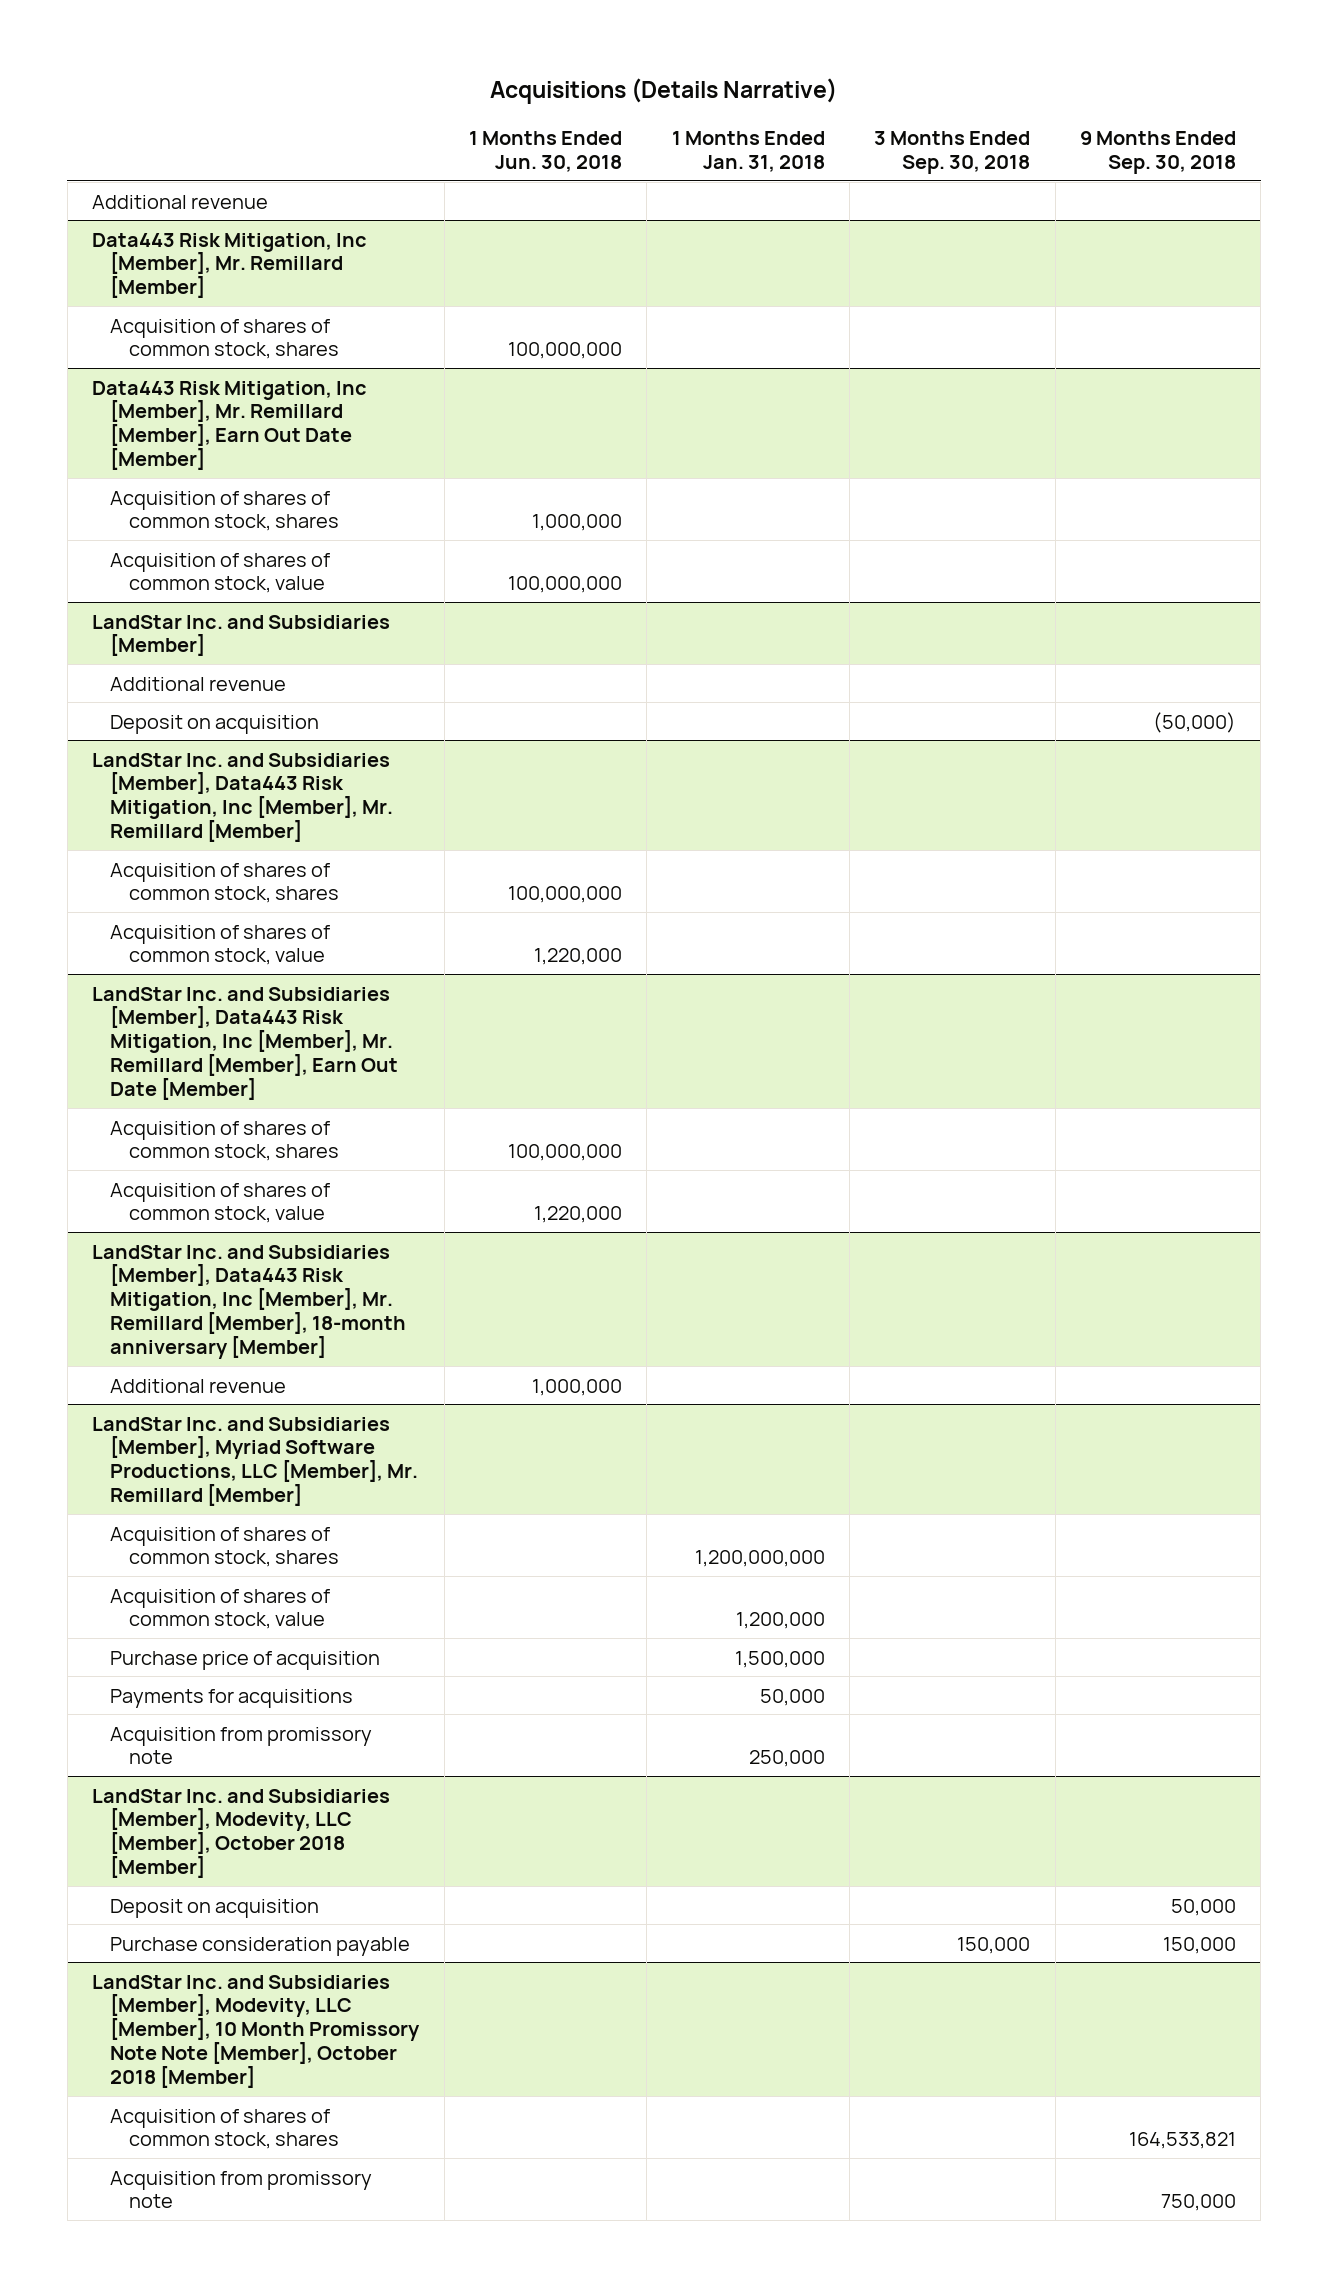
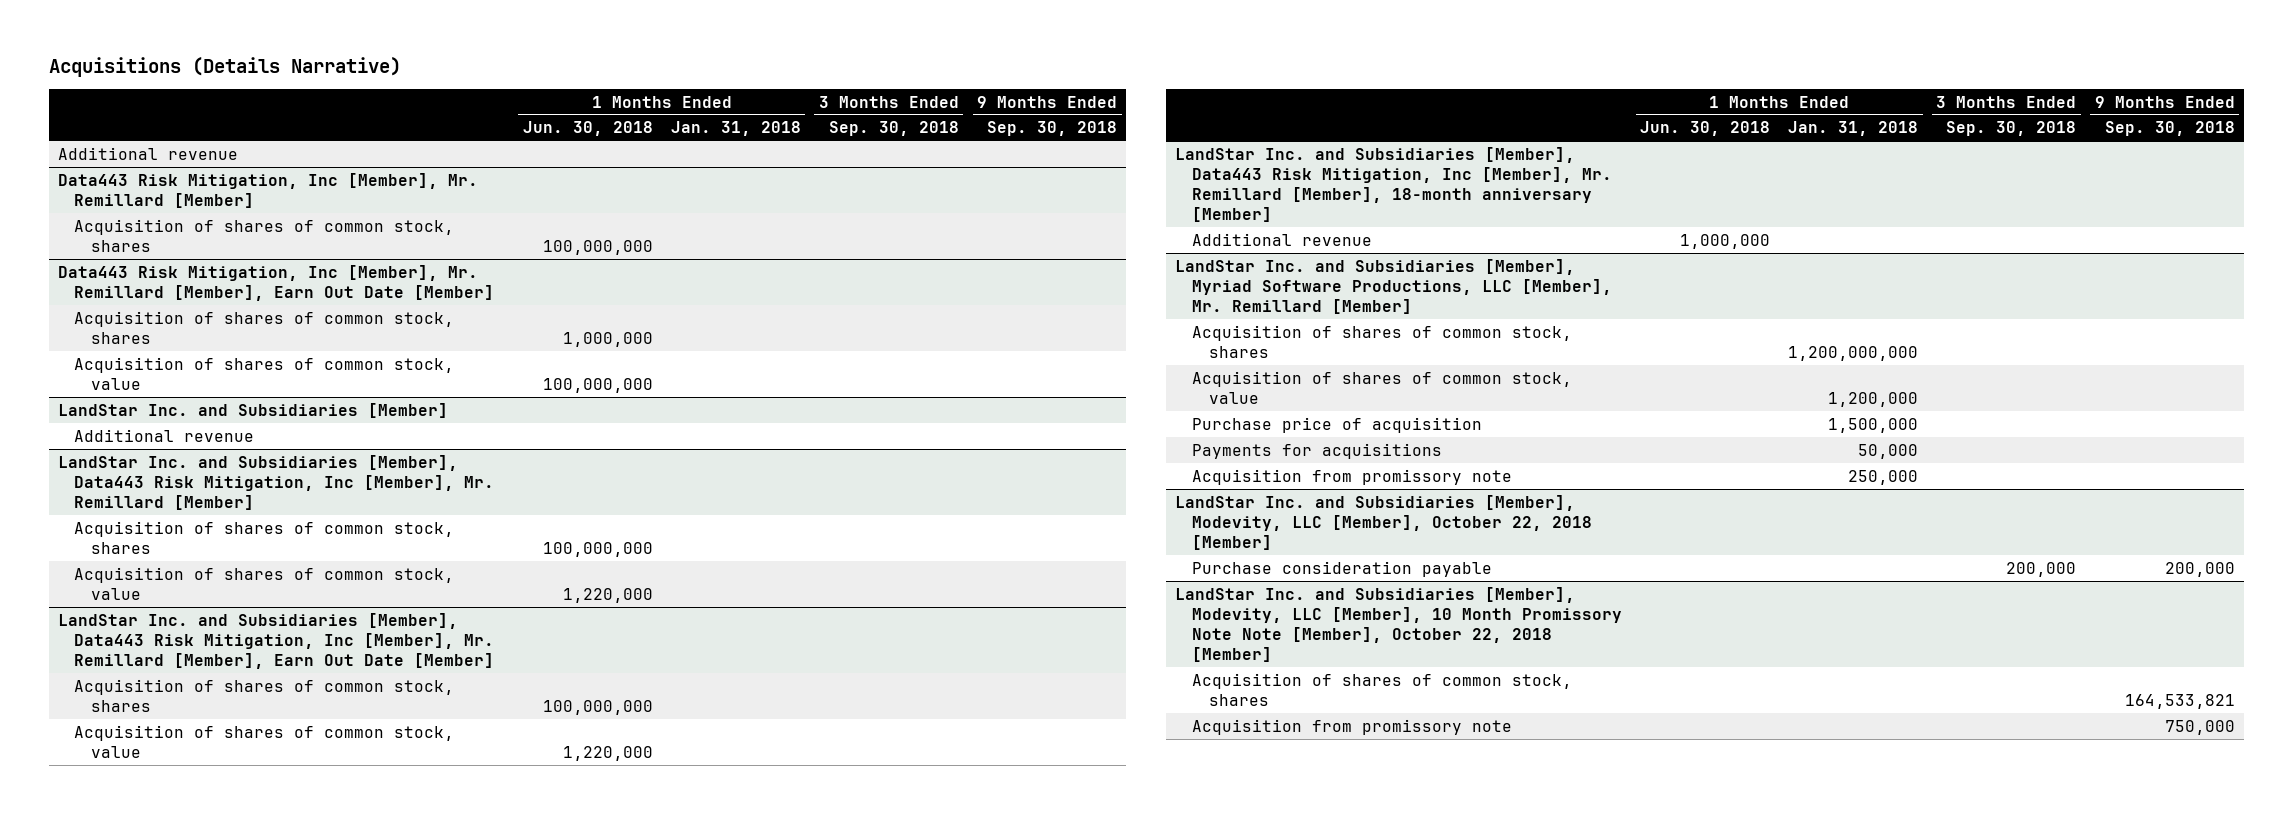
[110,714,320,734] Deposit on acquisition -> none
[110,1898,320,1918] Deposit on acquisition -> none
[91,1788,390,1879] LandStar Inc. and Subsidiaries [Member], Modevity, LLC [Member], October 2018 [Member] -> [1175,494,1592,550] LandStar Inc. and Subsidiaries [Member], Modevity, LLC [Member], October 22, 2018 [Member]
[957,1936,1031,1954] 150,000 -> [2006,561,2077,577] 200,000
[1162,1936,1236,1954] 150,000 -> [2164,561,2235,577] 200,000
[91,1974,421,2088] LandStar Inc. and Subsidiaries [Member], Modevity, LLC [Member], 10 Month Promissory Note Note [Member], October 2018 [Member] -> [1175,586,1622,663] LandStar Inc. and Subsidiaries [Member], Modevity, LLC [Member], 10 Month Promissory Note Note [Member], October 22, 2018 [Member]

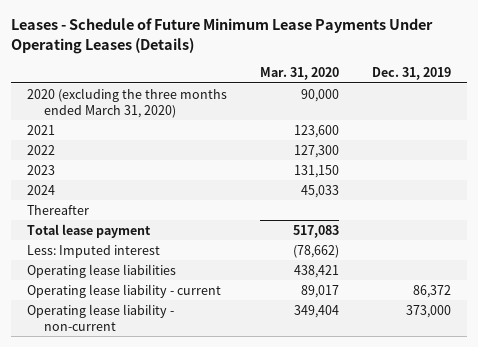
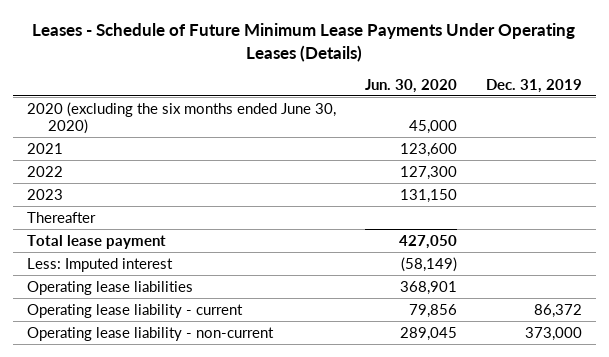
[259,67,339,81] Mar. 31, 2020 -> none
none -> [364,78,457,93] Jun. 30, 2020
[27,87,228,118] 2020 (excluding the three months ended March 31, 2020) -> [26,101,336,134] 2020 (excluding the six months ended June 30, 2020)
[27,184,56,195] 2024 -> none

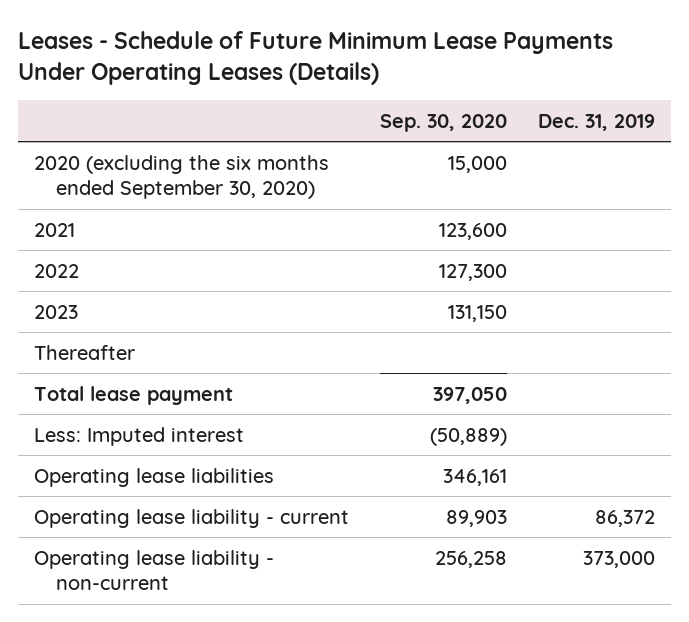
[364,78,457,93] Jun. 30, 2020 -> none
none -> [379,113,507,132] Sep. 30, 2020
[26,101,336,134] 2020 (excluding the six months ended June 30, 2020) -> [33,154,329,200] 2020 (excluding the six months ended September 30, 2020)

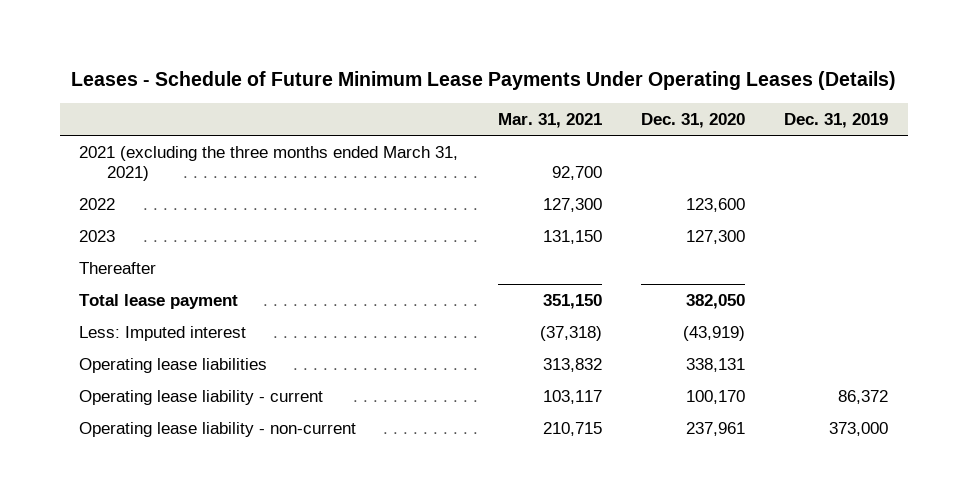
[379,113,507,132] Sep. 30, 2020 -> none
none -> [497,113,602,129] Mar. 31, 2021
none -> [640,113,745,129] Dec. 31, 2020
[33,222,75,237] 2021 -> none
[33,154,329,200] 2020 (excluding the six months ended September 30, 2020) -> [79,145,459,182] 2021 (excluding the three months ended March 31, 2021)

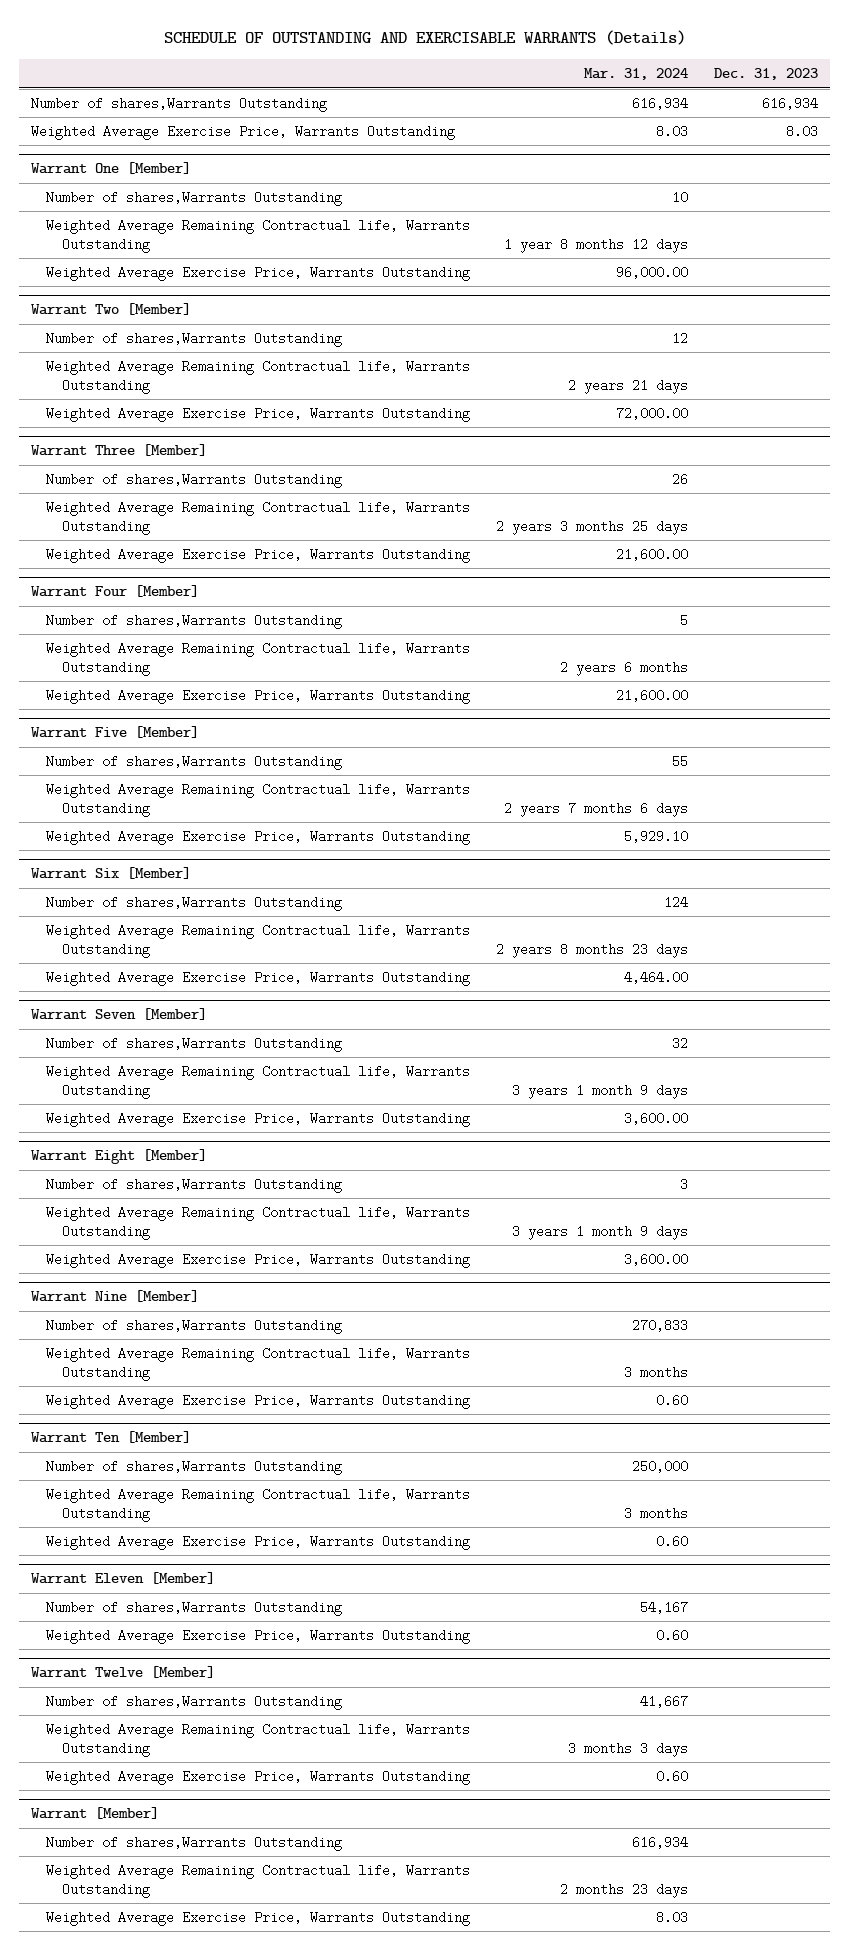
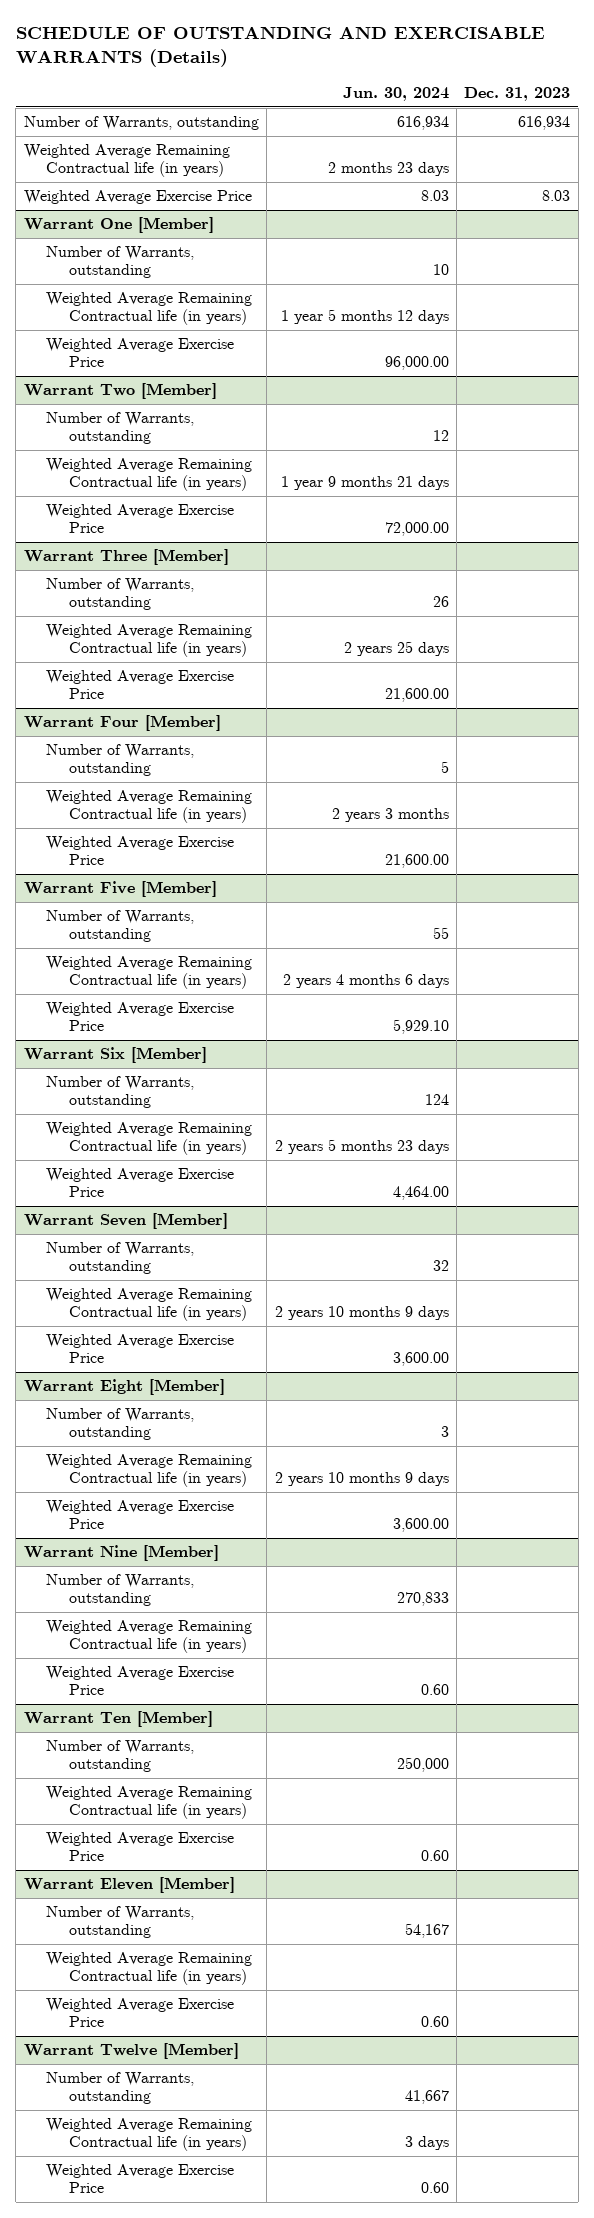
[584,68,689,81] Mar. 31, 2024 -> none
none -> [342,86,449,101] Jun. 30, 2024
[31,97,328,113] Number of shares,Warrants Outstanding -> [23,116,259,131] Number of Warrants, outstanding
none -> [23,144,230,178] Weighted Average Remaining Contractual life (in years)
[31,125,456,141] Weighted Average Exercise Price, Warrants Outstanding -> [23,190,252,205] Weighted Average Exercise Price
[46,191,343,207] Number of shares,Warrants Outstanding -> [46,246,195,279] Number of Warrants, outstanding
[46,219,471,253] Weighted Average Remaining Contractual life, Warrants Outstanding -> [46,292,253,326] Weighted Average Remaining Contractual life (in years)
[46,266,471,282] Weighted Average Exercise Price, Warrants Outstanding -> [46,338,235,368] Weighted Average Exercise Price
[46,332,343,348] Number of shares,Warrants Outstanding -> [46,412,195,445] Number of Warrants, outstanding
[46,360,471,394] Weighted Average Remaining Contractual life, Warrants Outstanding -> [46,458,253,492] Weighted Average Remaining Contractual life (in years)
[46,407,471,423] Weighted Average Exercise Price, Warrants Outstanding -> [46,504,235,534] Weighted Average Exercise Price
[46,473,343,489] Number of shares,Warrants Outstanding -> [46,578,195,611] Number of Warrants, outstanding
[46,501,471,535] Weighted Average Remaining Contractual life, Warrants Outstanding -> [46,624,253,658] Weighted Average Remaining Contractual life (in years)
[46,548,471,564] Weighted Average Exercise Price, Warrants Outstanding -> [46,670,235,700] Weighted Average Exercise Price
[46,614,343,630] Number of shares,Warrants Outstanding -> [46,744,195,777] Number of Warrants, outstanding
[46,642,471,676] Weighted Average Remaining Contractual life, Warrants Outstanding -> [46,790,253,824] Weighted Average Remaining Contractual life (in years)
[46,689,471,705] Weighted Average Exercise Price, Warrants Outstanding -> [46,836,235,866] Weighted Average Exercise Price
[46,755,343,771] Number of shares,Warrants Outstanding -> [46,910,195,943] Number of Warrants, outstanding
[46,783,471,817] Weighted Average Remaining Contractual life, Warrants Outstanding -> [46,956,253,990] Weighted Average Remaining Contractual life (in years)
[46,830,471,846] Weighted Average Exercise Price, Warrants Outstanding -> [46,1002,235,1032] Weighted Average Exercise Price
[46,896,343,912] Number of shares,Warrants Outstanding -> [46,1076,195,1109] Number of Warrants, outstanding
[46,924,471,958] Weighted Average Remaining Contractual life, Warrants Outstanding -> [46,1122,253,1156] Weighted Average Remaining Contractual life (in years)
[46,971,471,987] Weighted Average Exercise Price, Warrants Outstanding -> [46,1168,235,1198] Weighted Average Exercise Price
[46,1037,343,1053] Number of shares,Warrants Outstanding -> [46,1242,195,1275] Number of Warrants, outstanding
[46,1065,471,1099] Weighted Average Remaining Contractual life, Warrants Outstanding -> [46,1288,253,1322] Weighted Average Remaining Contractual life (in years)
[46,1112,471,1128] Weighted Average Exercise Price, Warrants Outstanding -> [46,1334,235,1364] Weighted Average Exercise Price
[46,1178,343,1194] Number of shares,Warrants Outstanding -> [46,1408,195,1441] Number of Warrants, outstanding
[46,1206,471,1240] Weighted Average Remaining Contractual life, Warrants Outstanding -> [46,1454,253,1488] Weighted Average Remaining Contractual life (in years)
[46,1253,471,1269] Weighted Average Exercise Price, Warrants Outstanding -> [46,1500,235,1530] Weighted Average Exercise Price
[46,1319,343,1335] Number of shares,Warrants Outstanding -> [46,1574,195,1607] Number of Warrants, outstanding
[46,1347,471,1381] Weighted Average Remaining Contractual life, Warrants Outstanding -> [46,1620,253,1654] Weighted Average Remaining Contractual life (in years)
[46,1394,471,1410] Weighted Average Exercise Price, Warrants Outstanding -> [46,1666,235,1696] Weighted Average Exercise Price
[46,1460,343,1476] Number of shares,Warrants Outstanding -> [46,1740,195,1773] Number of Warrants, outstanding
[46,1488,471,1522] Weighted Average Remaining Contractual life, Warrants Outstanding -> [46,1786,253,1820] Weighted Average Remaining Contractual life (in years)
[46,1535,471,1551] Weighted Average Exercise Price, Warrants Outstanding -> [46,1832,235,1862] Weighted Average Exercise Price
[46,1601,343,1617] Number of shares,Warrants Outstanding -> [46,1906,195,1939] Number of Warrants, outstanding
none -> [46,1952,253,1986] Weighted Average Remaining Contractual life (in years)
[46,1629,471,1645] Weighted Average Exercise Price, Warrants Outstanding -> [46,1998,235,2028] Weighted Average Exercise Price
[31,1807,160,1820] Warrant [Member] -> none
[46,1836,343,1852] Number of shares,Warrants Outstanding -> none
[46,1864,471,1898] Weighted Average Remaining Contractual life, Warrants Outstanding -> none
[46,1911,471,1927] Weighted Average Exercise Price, Warrants Outstanding -> none
[46,1695,343,1711] Number of shares,Warrants Outstanding -> [46,2072,195,2105] Number of Warrants, outstanding
[46,1723,471,1757] Weighted Average Remaining Contractual life, Warrants Outstanding -> [46,2118,253,2152] Weighted Average Remaining Contractual life (in years)
[46,1770,471,1786] Weighted Average Exercise Price, Warrants Outstanding -> [46,2164,235,2194] Weighted Average Exercise Price

